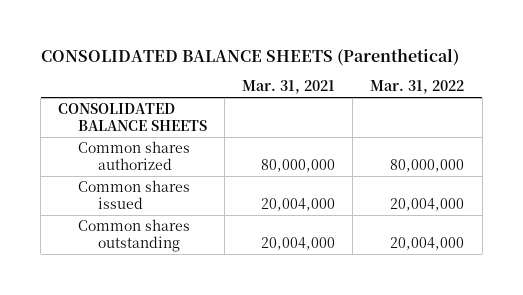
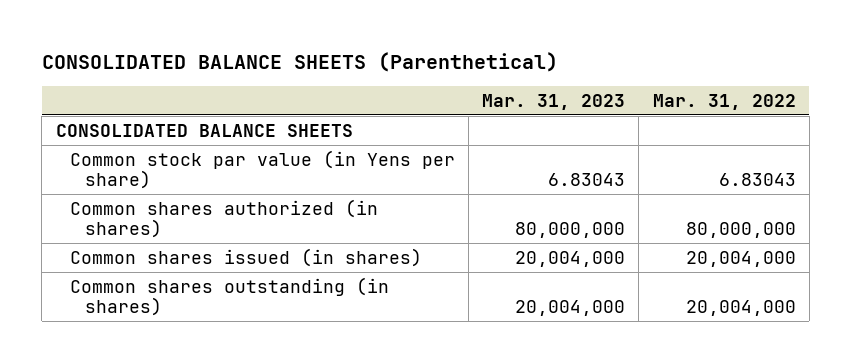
[242,80,336,95] Mar. 31, 2021 -> none
none -> [482,93,626,110] Mar. 31, 2023
none -> [70,149,456,190] Common stock par value (in Yens per share)
[78,140,191,171] Common shares authorized -> [70,198,379,239] Common shares authorized (in shares)
[78,179,191,210] Common shares issued -> [70,247,423,267] Common shares issued (in shares)
[78,218,191,253] Common shares outstanding -> [70,276,390,317] Common shares outstanding (in shares)

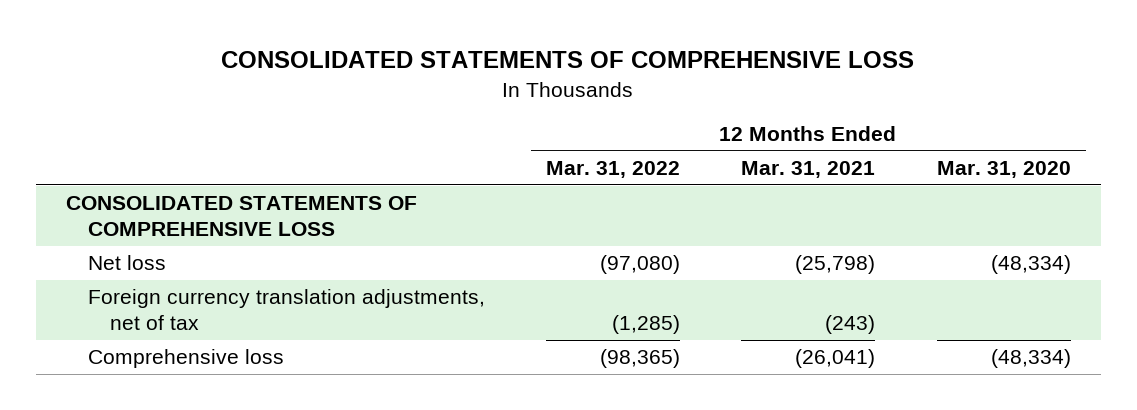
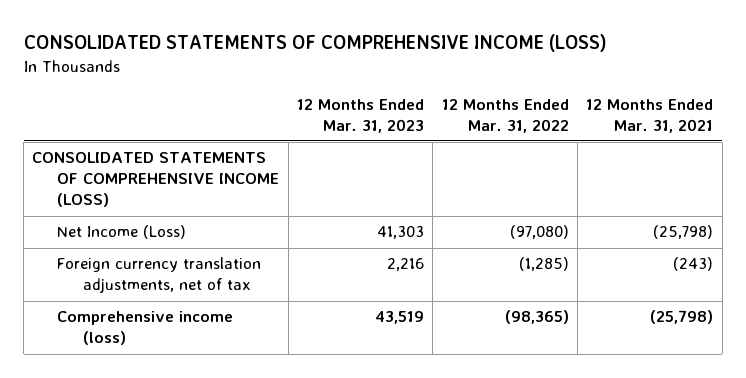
[221,51,915,69] CONSOLIDATED STATEMENTS OF COMPREHENSIVE LOSS -> [23,34,607,53] CONSOLIDATED STATEMENTS OF COMPREHENSIVE INCOME (LOSS)
[936,160,1071,178] Mar. 31, 2020 -> none
none -> [297,98,425,133] 12 Months Ended Mar. 31, 2023
[66,195,418,236] CONSOLIDATED STATEMENTS OF COMPREHENSIVE LOSS -> [32,152,280,208] CONSOLIDATED STATEMENTS OF COMPREHENSIVE INCOME (LOSS)
[88,254,167,270] Net loss -> [57,225,187,240] Net Income (Loss)
[88,348,285,368] Comprehensive loss -> [57,311,234,346] Comprehensive income (loss)
[795,348,876,368] (26,041) -> [650,310,714,325] (25,798)

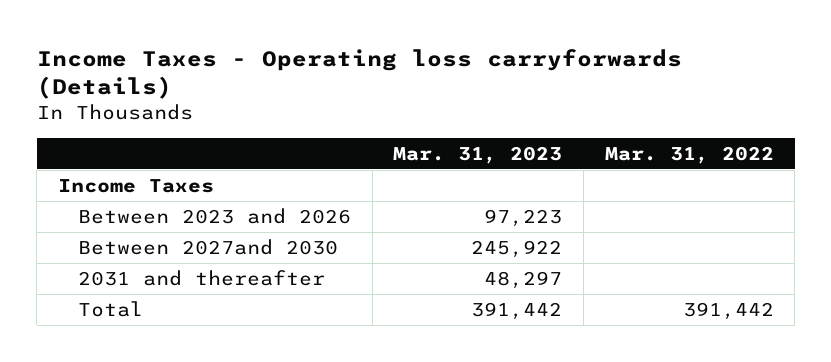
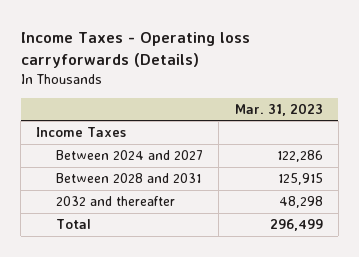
[604,145,774,164] Mar. 31, 2022 -> none
[78,239,339,256] Between 2027and 2030 -> none
[78,208,352,225] Between 2023 and 2026 -> [56,150,204,161] Between 2024 and 2027
[484,209,563,228] 97,223 -> [276,150,323,163] 122,286
none -> [56,173,202,184] Between 2028 and 2031
[78,270,326,287] 2031 and thereafter -> [56,196,176,207] 2032 and thereafter
[484,271,563,290] 48,297 -> [278,196,323,209] 48,298
[471,302,563,321] 391,442 -> [269,219,323,232] 296,499

